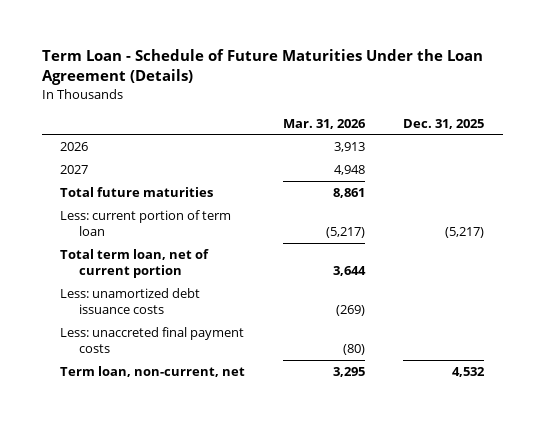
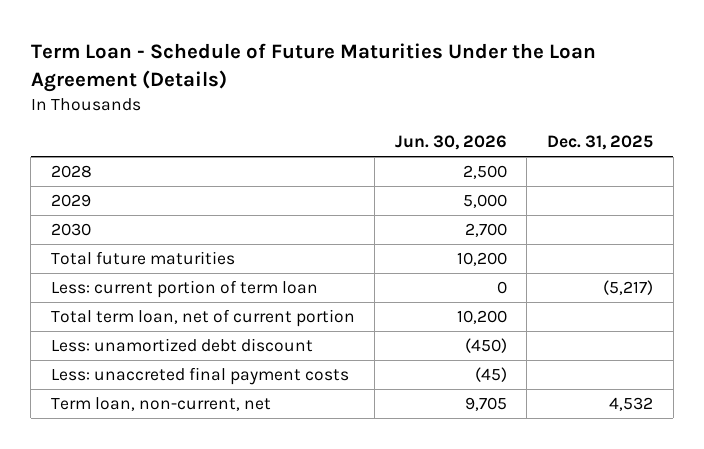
[283,118,367,129] Mar. 31, 2026 -> none
none -> [394,135,507,151] Jun. 30, 2026
[60,141,89,151] 2026 -> none
[60,164,89,174] 2027 -> none
none -> [50,165,92,179] 2028
none -> [50,194,91,208] 2029
none -> [50,223,91,237] 2030
[60,287,201,315] Less: unamortized debt issuance costs -> [50,338,313,353] Less: unamortized debt discount

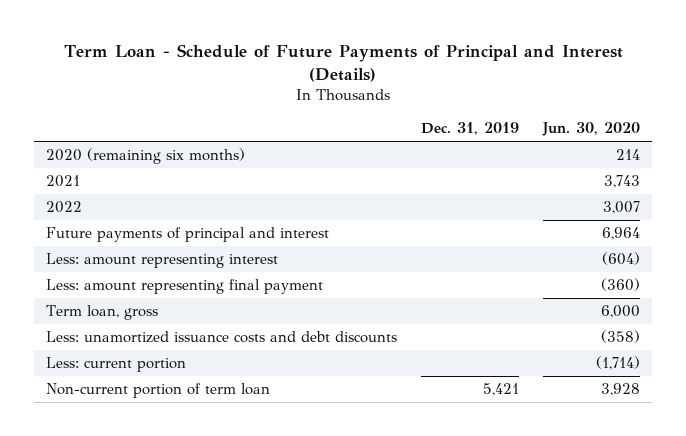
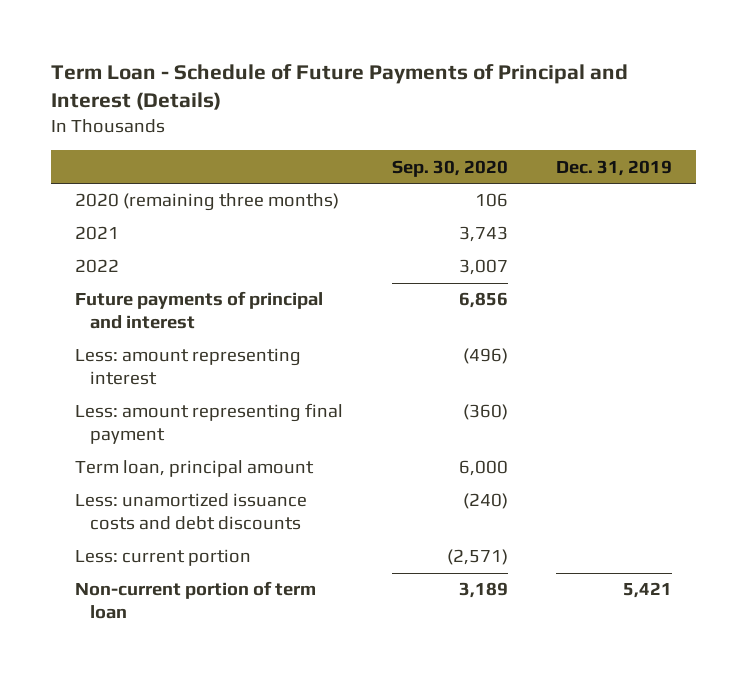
[542,122,641,137] Jun. 30, 2020 -> none
none -> [391,159,508,177] Sep. 30, 2020
[46,148,246,165] 2020 (remaining six months) -> [75,193,340,212] 2020 (remaining three months)
[46,305,159,321] Term loan, gross -> [75,460,315,478] Term loan, principal amount

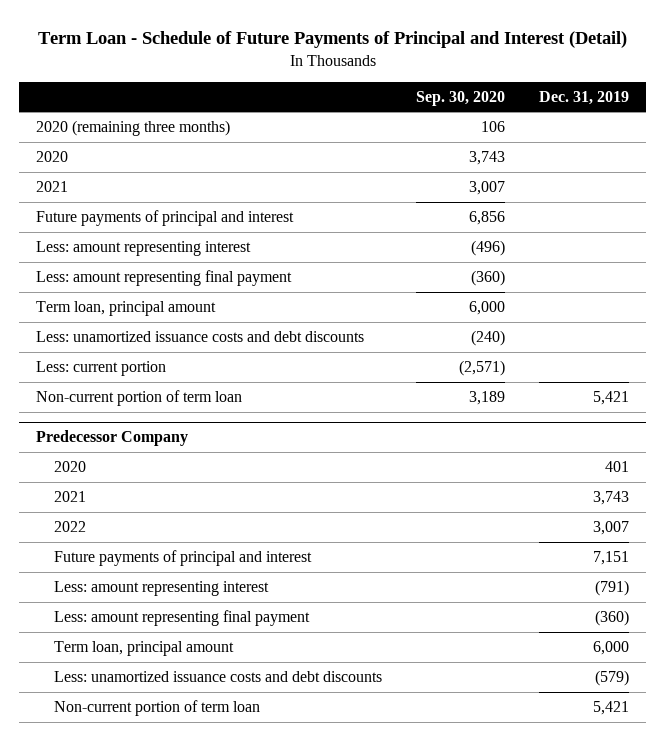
[50,64,628,111] Term Loan - Schedule of Future Payments of Principal and Interest (Details) -> [37,31,627,49] Term Loan - Schedule of Future Payments of Principal and Interest (Detail)
[75,259,120,274] 2022 -> none
none -> [36,150,69,162] 2020
[458,226,508,243] 3,743 -> [469,180,506,195] 3,007
none -> [36,430,189,447] Predecessor Company
none -> [54,460,87,472] 2020
none -> [54,490,87,502] 2021
none -> [54,520,87,532] 2022
none -> [54,549,313,566] Future payments of principal and interest
none -> [54,580,270,596] Less: amount representing interest
none -> [54,609,311,626] Less: amount representing final payment
none -> [54,640,235,656] Term loan, principal amount
none -> [54,670,383,682] Less: unamortized issuance costs and debt discounts
none -> [54,699,261,716] Non-current portion of term loan

